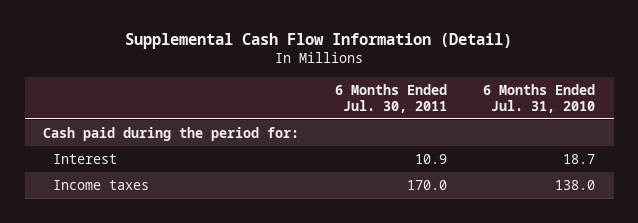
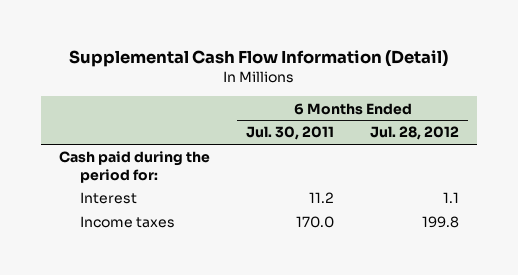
[483,83,596,113] 6 Months Ended Jul. 31, 2010 -> none
none -> [370,126,460,141] Jul. 28, 2012
[415,153,448,164] 10.9 -> [309,192,335,204] 11.2

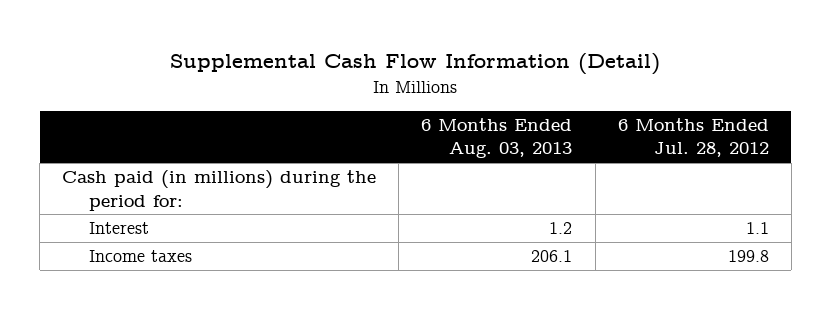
[246,126,335,141] Jul. 30, 2011 -> none
none -> [421,118,573,159] 6 Months Ended Aug. 03, 2013
[59,151,211,183] Cash paid during the period for: -> [62,170,377,211] Cash paid (in millions) during the period for:

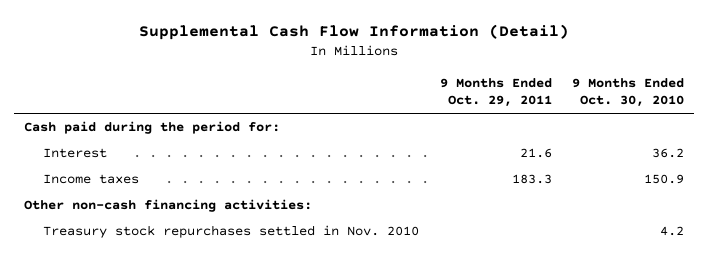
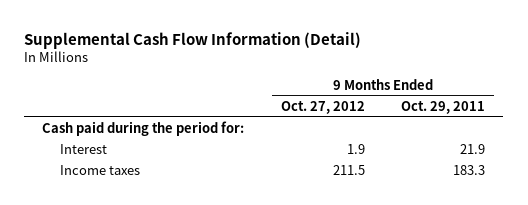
[571,77,684,108] 9 Months Ended Oct. 30, 2010 -> none
none -> [280,101,365,115] Oct. 27, 2012
[519,148,552,159] 21.6 -> [460,144,486,155] 21.9
[24,199,313,213] Other non-cash financing activities: -> none
[43,225,420,239] Treasury stock repurchases settled in Nov. 2010 -> none

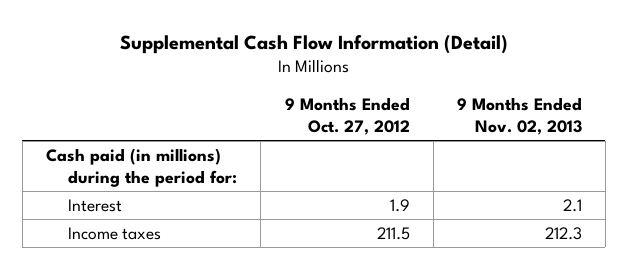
[401,101,486,115] Oct. 29, 2011 -> none
none -> [456,96,582,135] 9 Months Ended Nov. 02, 2013
[42,121,245,137] Cash paid during the period for: -> [45,147,238,187] Cash paid (in millions) during the period for:

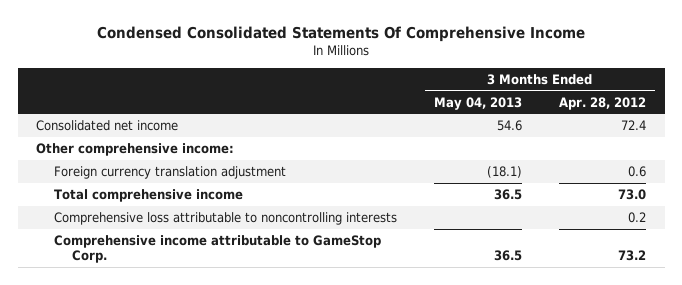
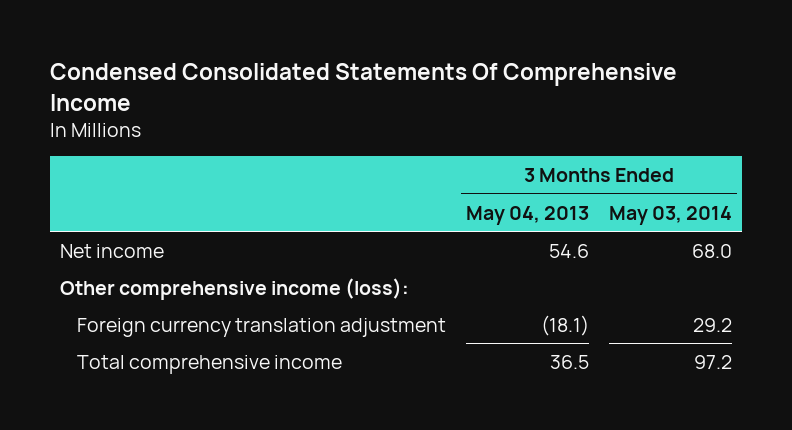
[559,96,647,110] Apr. 28, 2012 -> none
none -> [609,205,733,225] May 03, 2014
[36,120,179,132] Consolidated net income -> [59,243,164,258] Net income
[36,143,235,157] Other comprehensive income: -> [59,277,409,300] Other comprehensive income (loss):
[54,212,398,226] Comprehensive loss attributable to noncontrolling interests -> none
[54,235,382,263] Comprehensive income attributable to GameStop Corp. -> none

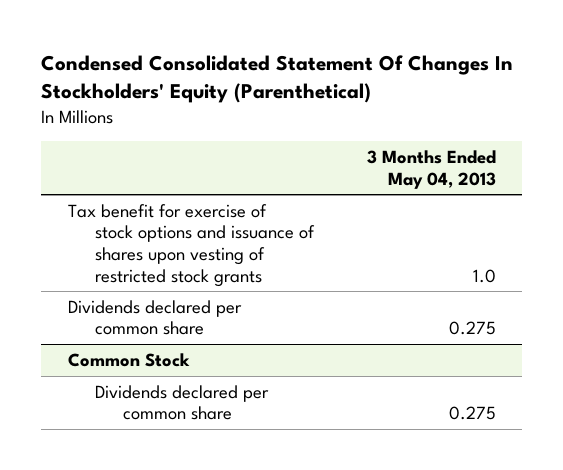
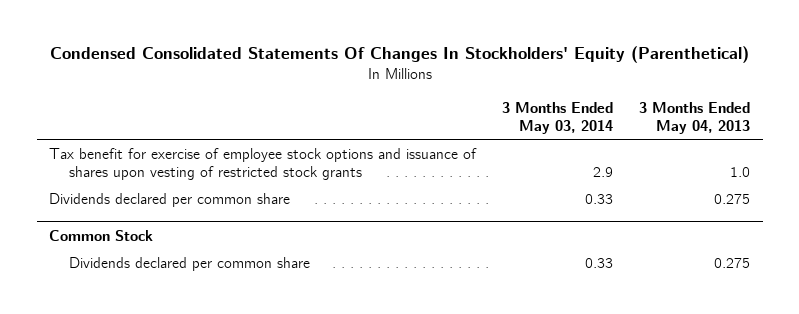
[41,54,514,104] Condensed Consolidated Statement Of Changes In Stockholders' Equity (Parenthetical) -> [49,46,749,64] Condensed Consolidated Statements Of Changes In Stockholders' Equity (Parenthetical)
none -> [502,102,614,134] 3 Months Ended May 03, 2014
[67,203,316,287] Tax benefit for exercise of stock options and issuance of shares upon vesting of restricted stock grants -> [49,147,478,180] Tax benefit for exercise of employee stock options and issuance of shares upon vesting of restricted stock grants

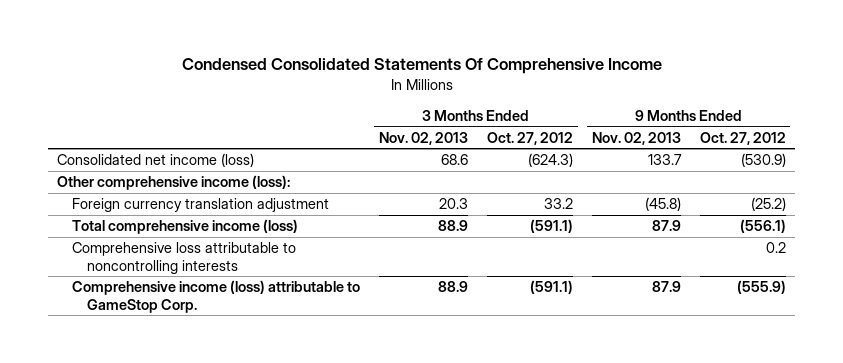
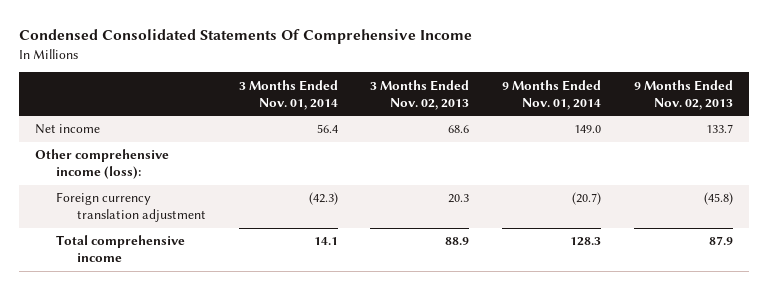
[486,131,573,145] Oct. 27, 2012 -> none
[699,131,786,145] Oct. 27, 2012 -> none
none -> [238,79,338,110] 3 Months Ended Nov. 01, 2014
none -> [502,79,602,110] 9 Months Ended Nov. 01, 2014
[57,153,255,168] Consolidated net income (loss) -> [35,124,101,135] Net income
[72,219,299,235] Total comprehensive income (loss) -> none
[72,242,297,274] Comprehensive loss attributable to noncontrolling interests -> none
[72,280,361,313] Comprehensive income (loss) attributable to GameStop Corp. -> [56,235,186,263] Total comprehensive income

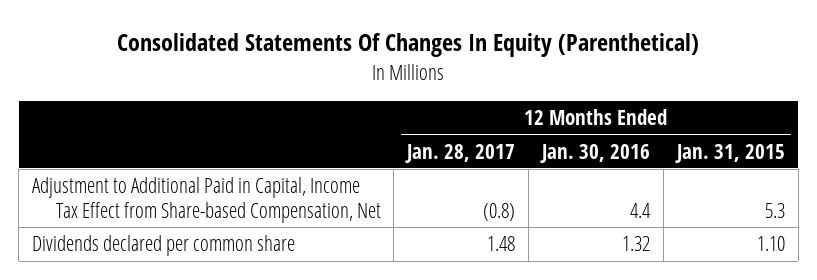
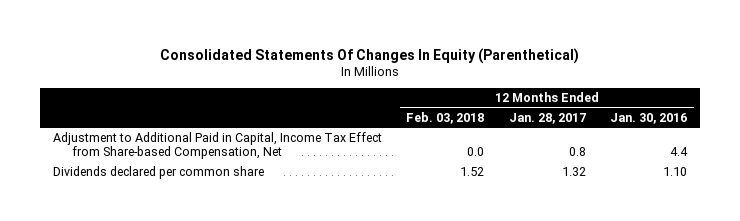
[674,143,785,163] Jan. 31, 2015 -> none
none -> [406,111,485,124] Feb. 03, 2018
[483,202,516,221] (0.8) -> [568,147,586,157] 0.8
[487,236,516,252] 1.48 -> [561,167,586,177] 1.32
[622,236,651,252] 1.32 -> [663,167,688,177] 1.10

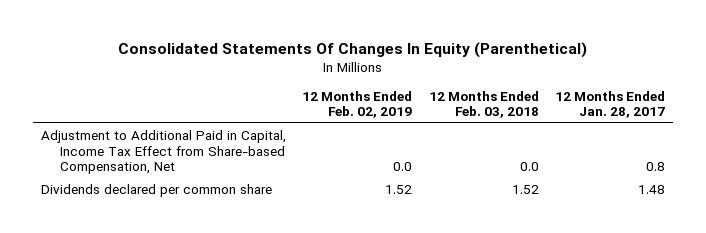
[610,112,688,124] Jan. 30, 2016 -> none
none -> [302,90,413,119] 12 Months Ended Feb. 02, 2019
[561,167,586,177] 1.32 -> [638,184,666,194] 1.48

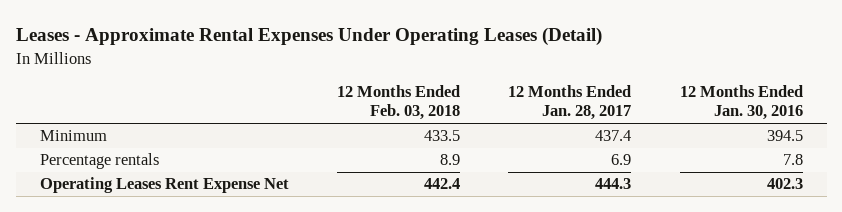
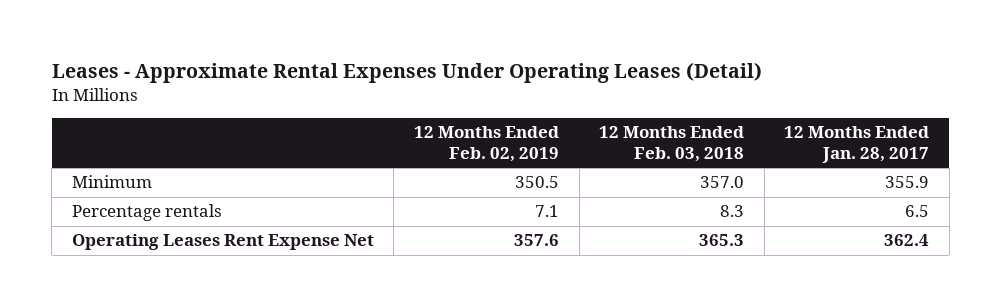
[679,85,803,121] 12 Months Ended Jan. 30, 2016 -> none
none -> [414,126,560,162] 12 Months Ended Feb. 02, 2019
[424,130,461,142] 433.5 -> [700,176,745,189] 357.0
[595,130,632,142] 437.4 -> [885,176,930,189] 355.9
[440,154,461,166] 8.9 -> [720,205,745,218] 8.3
[611,154,632,166] 6.9 -> [905,205,930,218] 6.5
[424,178,461,190] 442.4 -> [699,234,745,247] 365.3
[595,178,632,190] 444.3 -> [884,234,930,247] 362.4

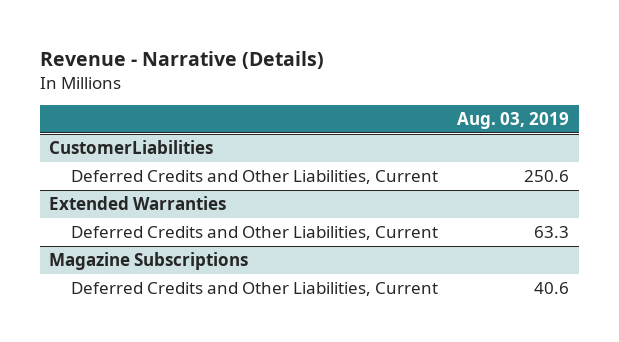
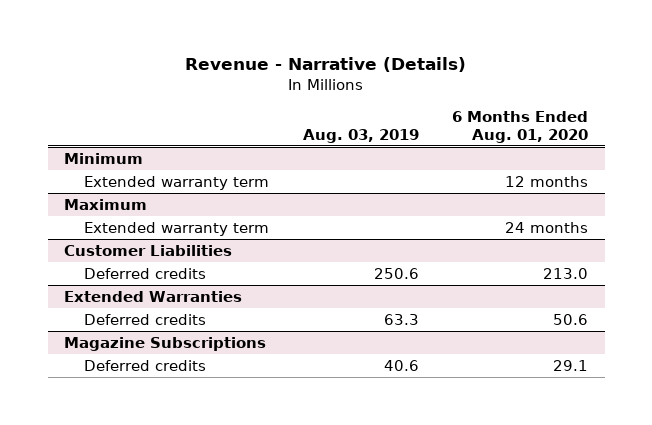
none -> [451,110,588,143] 6 Months Ended Aug. 01, 2020
none -> [64,152,144,164] Minimum
none -> [84,175,270,190] Extended warranty term
none -> [64,198,148,210] Maximum
none -> [84,221,270,236] Extended warranty term
[49,139,214,154] CustomerLiabilities -> [64,244,233,256] Customer Liabilities
[71,169,439,184] Deferred Credits and Other Liabilities, Current -> [84,267,207,279] Deferred credits
[71,225,439,240] Deferred Credits and Other Liabilities, Current -> [84,313,207,325] Deferred credits
[71,281,439,296] Deferred Credits and Other Liabilities, Current -> [84,359,207,371] Deferred credits

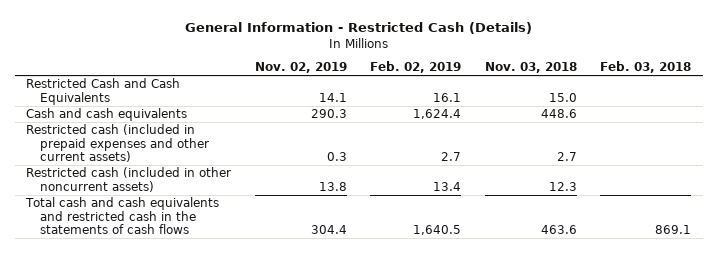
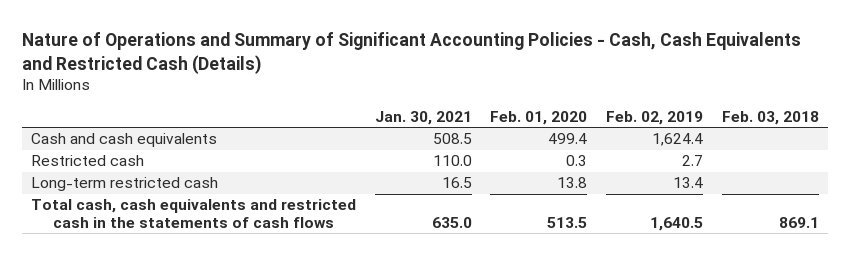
[184,22,532,35] General Information - Restricted Cash (Details) -> [21,31,801,74] Nature of Operations and Summary of Significant Accounting Policies - Cash, Cash Equivalents and Restricted Cash (Details)
[254,62,347,74] Nov. 02, 2019 -> none
[484,62,577,74] Nov. 03, 2018 -> none
none -> [374,111,472,126] Jan. 30, 2021
none -> [490,111,588,126] Feb. 01, 2020
[26,78,181,105] Restricted Cash and Cash Equivalents -> none
[26,124,209,162] Restricted cash (included in prepaid expenses and other current assets) -> [31,155,145,167] Restricted cash
[26,167,232,192] Restricted cash (included in other noncurrent assets) -> [31,177,219,192] Long-term restricted cash
[25,197,220,234] Total cash and cash equivalents and restricted cash in the statements of cash flows -> [31,199,357,229] Total cash, cash equivalents and restricted cash in the statements of cash flows

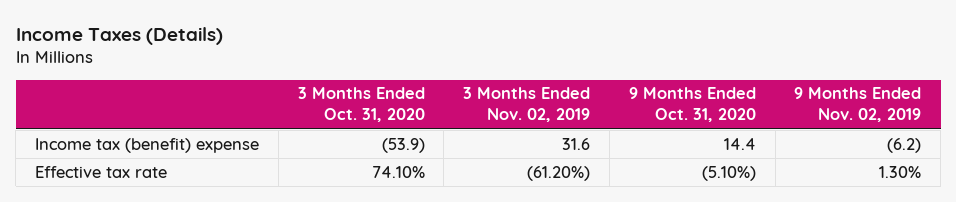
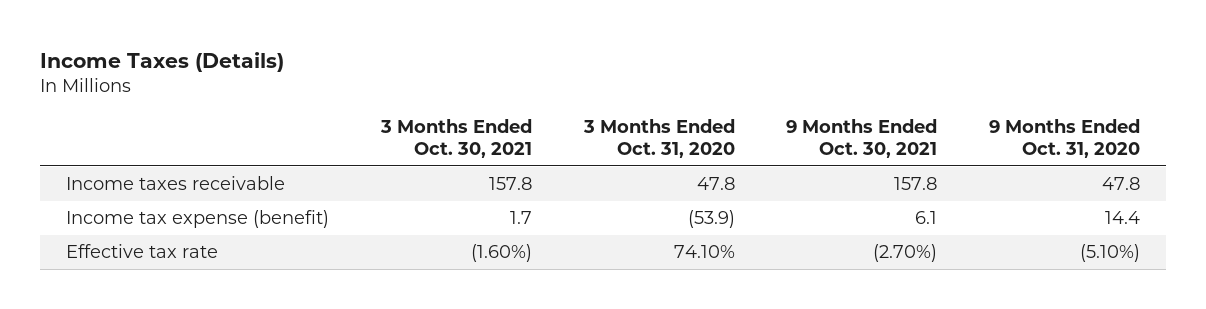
[463,87,591,123] 3 Months Ended Nov. 02, 2019 -> none
[794,87,922,123] 9 Months Ended Nov. 02, 2019 -> none
none -> [379,118,532,158] 3 Months Ended Oct. 30, 2021
none -> [786,118,938,158] 9 Months Ended Oct. 30, 2021
none -> [65,176,285,191] Income taxes receivable
[35,137,260,153] Income tax (benefit) expense -> [65,210,329,229] Income tax expense (benefit)

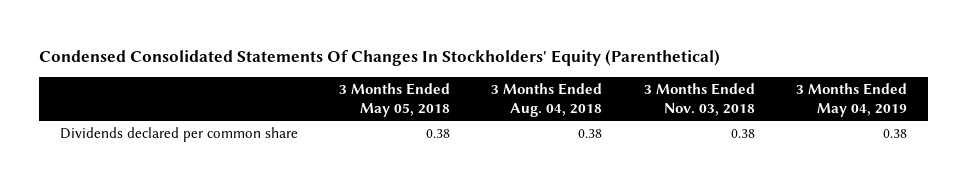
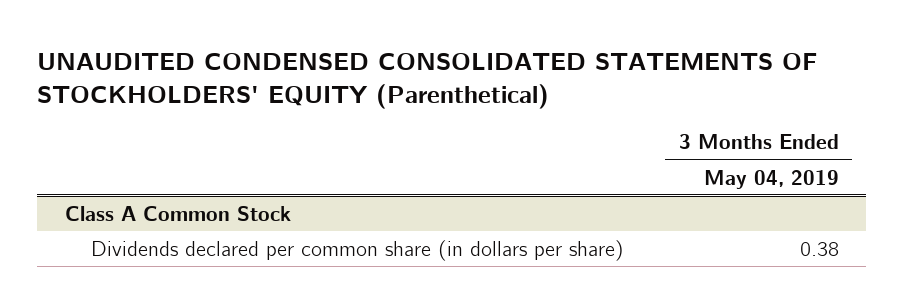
[38,49,720,67] Condensed Consolidated Statements Of Changes In Stockholders' Equity (Parenthetical) -> [37,53,818,109] UNAUDITED CONDENSED CONSOLIDATED STATEMENTS OF STOCKHOLDERS' EQUITY (Parenthetical)
[338,83,450,117] 3 Months Ended May 05, 2018 -> none
[491,83,603,117] 3 Months Ended Aug. 04, 2018 -> none
[643,83,755,116] 3 Months Ended Nov. 03, 2018 -> none
none -> [64,206,291,222] Class A Common Stock
[59,127,298,143] Dividends declared per common share -> [90,240,624,262] Dividends declared per common share (in dollars per share)

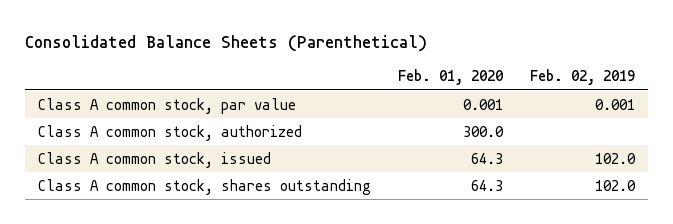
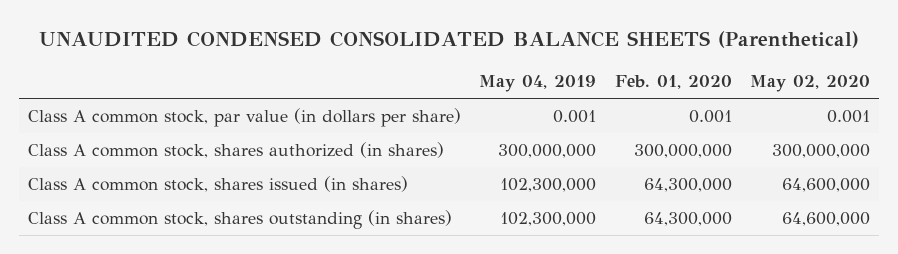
[24,34,427,52] Consolidated Balance Sheets (Parenthetical) -> [38,31,859,49] UNAUDITED CONDENSED CONSOLIDATED BALANCE SHEETS (Parenthetical)
[529,69,635,86] Feb. 02, 2019 -> none
none -> [479,75,597,93] May 04, 2019
none -> [749,75,870,93] May 02, 2020
[38,97,297,114] Class A common stock, par value -> [28,108,462,128] Class A common stock, par value (in dollars per share)
[38,124,303,141] Class A common stock, authorized -> [28,142,445,159] Class A common stock, shares authorized (in shares)
[462,125,504,137] 300.0 -> [633,144,732,159] 300,000,000
[38,151,272,168] Class A common stock, issued -> [28,176,409,193] Class A common stock, shares issued (in shares)
[470,152,503,164] 64.3 -> [643,178,732,193] 64,300,000
[38,178,372,195] Class A common stock, shares outstanding -> [28,210,453,230] Class A common stock, shares outstanding (in shares)
[470,179,503,191] 64.3 -> [643,212,732,227] 64,300,000

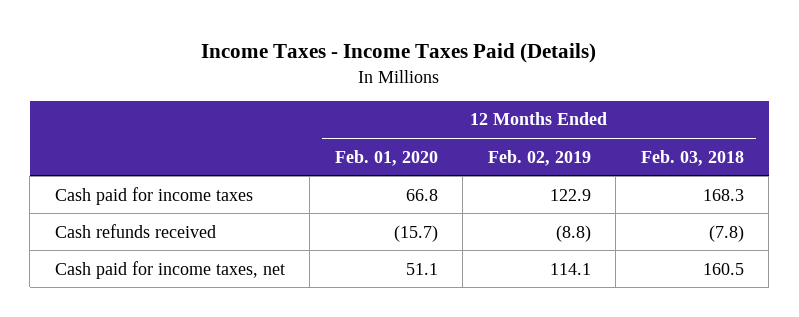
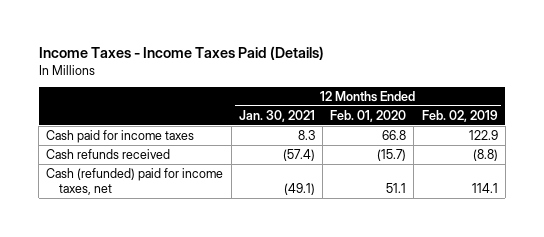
[640,149,744,166] Feb. 03, 2018 -> none
none -> [238,109,315,122] Jan. 30, 2021
[54,260,285,279] Cash paid for income taxes, net -> [46,167,224,196] Cash (refunded) paid for income taxes, net

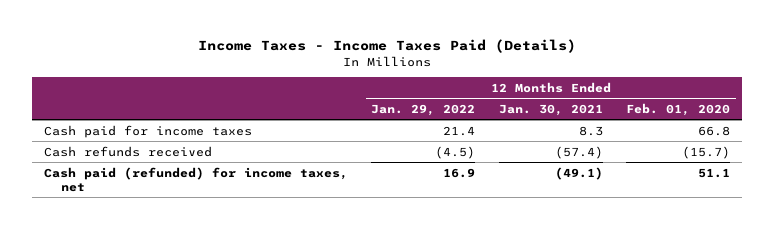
[421,109,498,122] Feb. 02, 2019 -> none
none -> [371,103,476,116] Jan. 29, 2022
[46,167,224,196] Cash (refunded) paid for income taxes, net -> [44,166,349,192] Cash paid (refunded) for income taxes, net

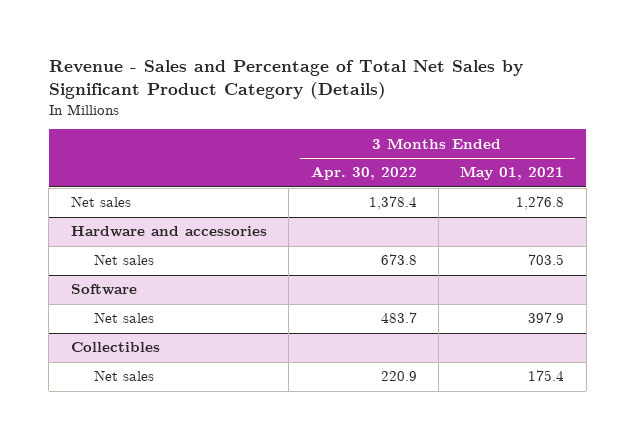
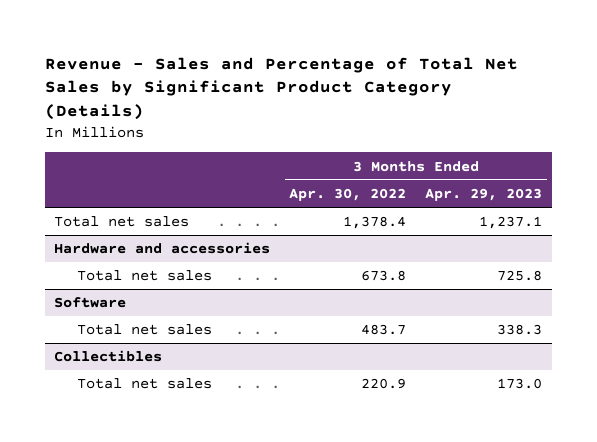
[460,166,565,181] May 01, 2021 -> none
none -> [425,187,543,201] Apr. 29, 2023
[70,196,131,208] Net sales -> [54,216,190,228] Total net sales
[94,254,155,266] Net sales -> [76,270,212,282] Total net sales
[94,312,155,324] Net sales -> [76,324,212,336] Total net sales
[94,370,155,382] Net sales -> [76,378,212,390] Total net sales

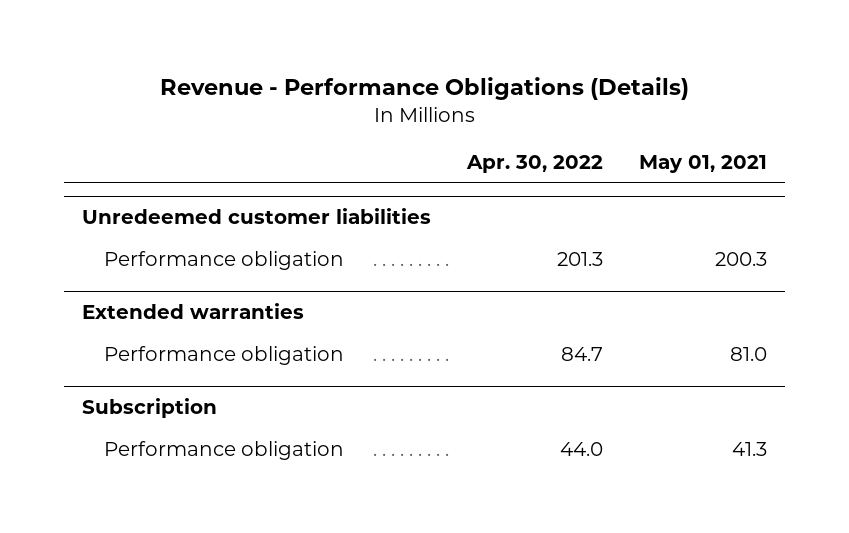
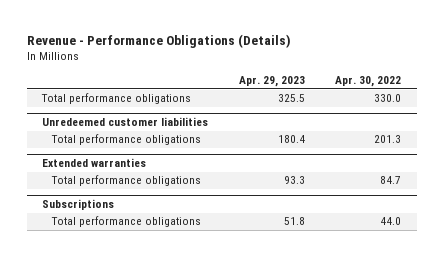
[638,155,767,174] May 01, 2021 -> none
none -> [238,76,305,88] Apr. 29, 2023
none -> [41,93,192,105] Total performance obligations
[104,250,345,270] Performance obligation -> [51,134,202,146] Total performance obligations
[104,345,345,365] Performance obligation -> [51,175,202,187] Total performance obligations
[82,398,218,419] Subscription -> [42,199,115,211] Subscriptions
[104,440,345,460] Performance obligation -> [51,216,202,228] Total performance obligations

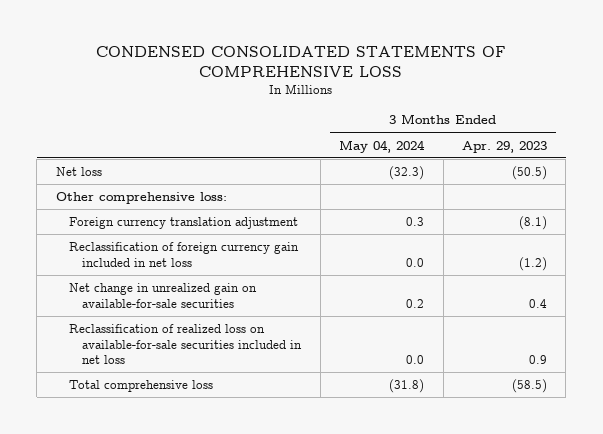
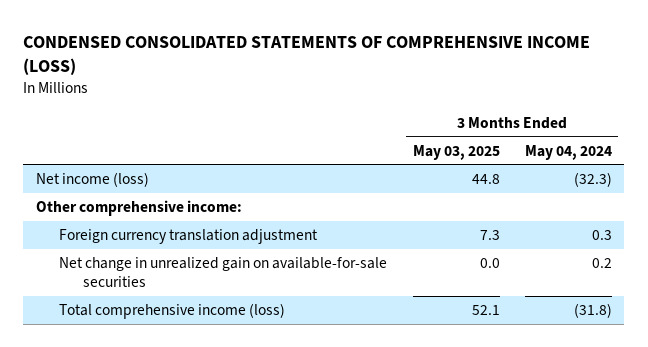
[96,45,507,77] CONDENSED CONSOLIDATED STATEMENTS OF COMPREHENSIVE LOSS -> [23,35,591,75] CONDENSED CONSOLIDATED STATEMENTS OF COMPREHENSIVE INCOME (LOSS)
[462,140,548,153] Apr. 29, 2023 -> none
none -> [412,144,500,160] May 03, 2025
[55,167,102,177] Net loss -> [35,171,149,187] Net income (loss)
[55,192,227,205] Other comprehensive loss: -> [35,199,242,216] Other comprehensive income:
[68,242,299,267] Reclassification of foreign currency gain included in net loss -> none
[68,324,303,364] Reclassification of realized loss on available-for-sale securities included in net loss -> none
[68,380,213,393] Total comprehensive loss -> [59,302,286,319] Total comprehensive income (loss)

